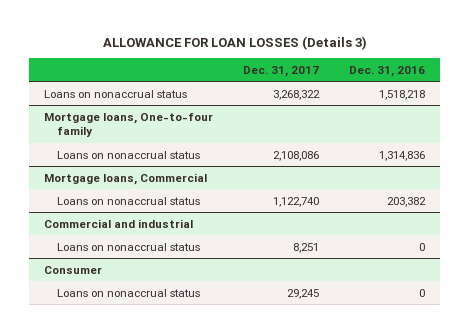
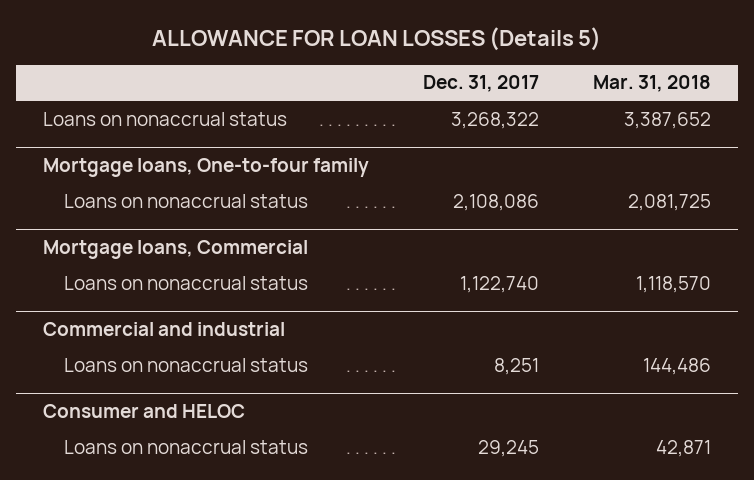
[102,35,367,50] ALLOWANCE FOR LOAN LOSSES (Details 3) -> [152,26,602,51] ALLOWANCE FOR LOAN LOSSES (Details 5)
[348,65,425,77] Dec. 31, 2016 -> none
none -> [592,75,711,93] Mar. 31, 2018
[44,265,103,274] Consumer -> [43,404,246,419] Consumer and HELOC

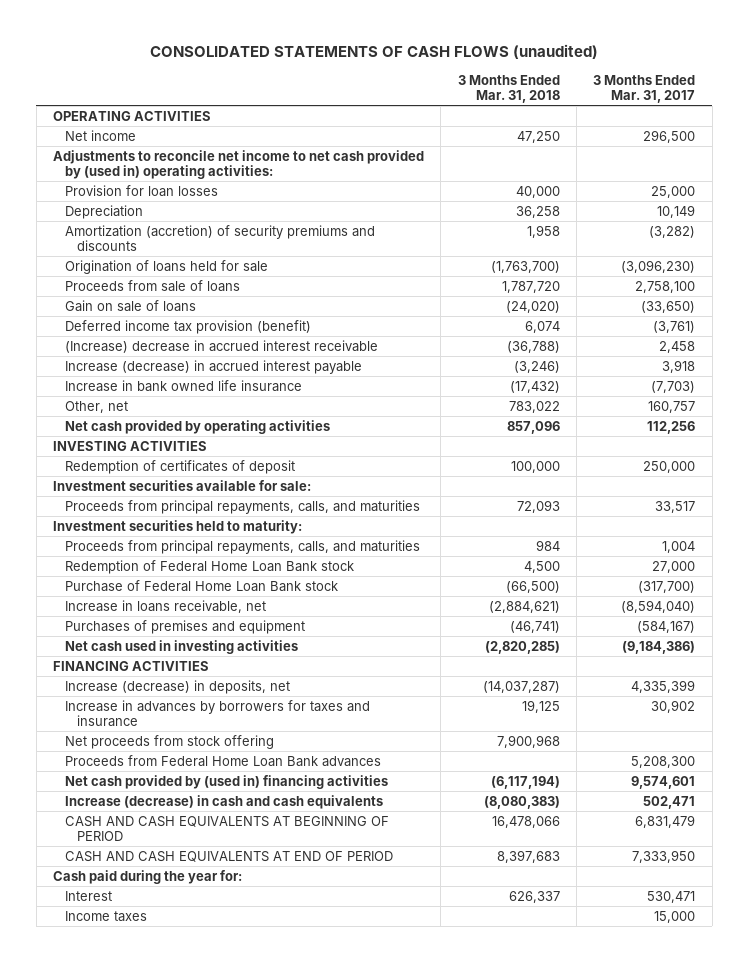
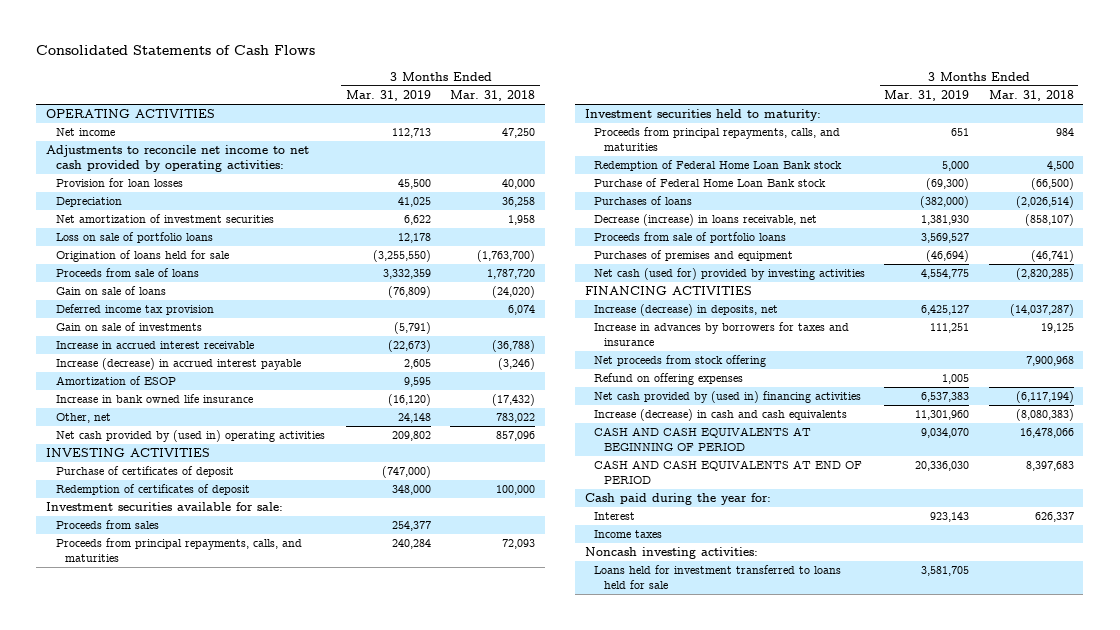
[150,43,599,59] CONSOLIDATED STATEMENTS OF CASH FLOWS (unaudited) -> [36,45,316,56] Consolidated Statements of Cash Flows
[593,74,696,103] 3 Months Ended Mar. 31, 2017 -> none
none -> [345,89,431,101] Mar. 31, 2019
[53,149,425,180] Adjustments to reconcile net income to net cash provided by (used in) operating activities: -> [46,145,310,173] Adjustments to reconcile net income to net cash provided by operating activities:
[64,224,375,252] Amortization (accretion) of security premiums and discounts -> [55,214,274,224] Net amortization of investment securities
none -> [55,232,213,244] Loss on sale of portfolio loans
[64,319,311,334] Deferred income tax provision (benefit) -> [55,304,214,316] Deferred income tax provision
none -> [55,322,202,332] Gain on sale of investments
[64,339,378,353] (Increase) decrease in accrued interest receivable -> [55,341,254,350] Increase in accrued interest receivable
none -> [55,376,176,386] Amortization of ESOP
[64,419,330,434] Net cash provided by operating activities -> [55,430,325,443] Net cash provided by (used in) operating activities
none -> [55,466,234,478] Purchase of certificates of deposit
none -> [55,520,159,530] Proceeds from sales
none -> [594,196,693,206] Purchases of loans
[64,599,266,613] Increase in loans receivable, net -> [594,214,818,227] Decrease (increase) in loans receivable, net
[488,600,560,613] (2,884,621) -> [1024,214,1074,227] (858,107)
none -> [594,232,787,244] Proceeds from sale of portfolio loans
[64,639,298,654] Net cash used in investing activities -> [594,268,866,281] Net cash (used for) provided by investing activities
[64,754,381,767] Proceeds from Federal Home Loan Bank advances -> none
none -> [594,373,744,386] Refund on offering expenses
none -> [584,547,758,560] Noncash investing activities:
none -> [594,565,842,590] Loans held for investment transferred to loans held for sale

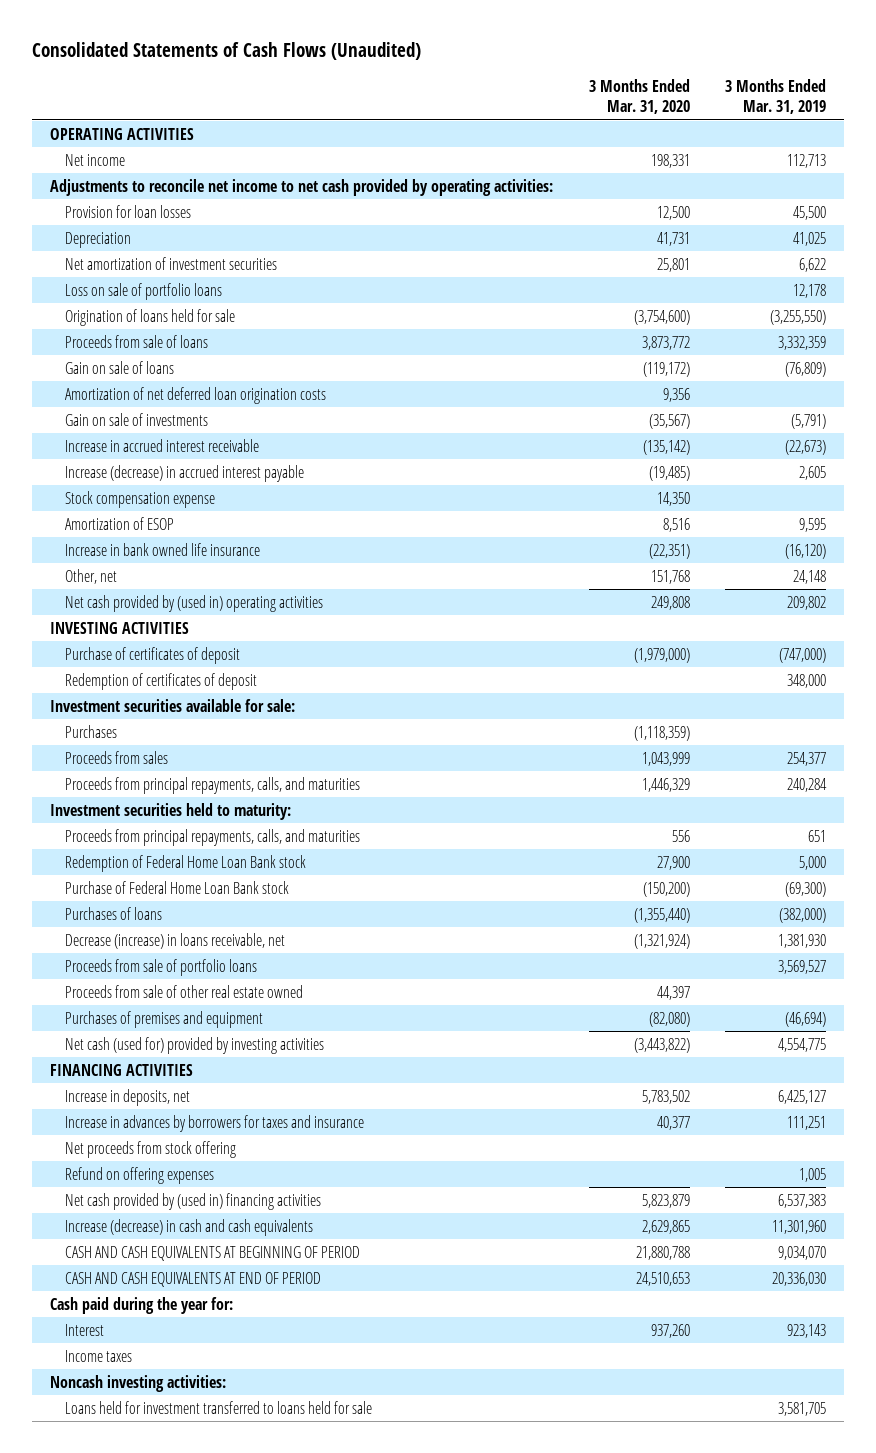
[36,45,316,56] Consolidated Statements of Cash Flows -> [32,42,422,61] Consolidated Statements of Cash Flows (Unaudited)
[450,89,536,101] Mar. 31, 2018 -> none
none -> [588,78,690,115] 3 Months Ended Mar. 31, 2020
[55,304,214,316] Deferred income tax provision -> none
none -> [64,386,326,404] Amortization of net deferred loan origination costs
none -> [64,490,215,508] Stock compensation expense
none -> [64,724,117,738] Purchases
none -> [64,984,303,998] Proceeds from sale of other real estate owned
[594,304,779,317] Increase (decrease) in deposits, net -> [64,1088,190,1106] Increase in deposits, net

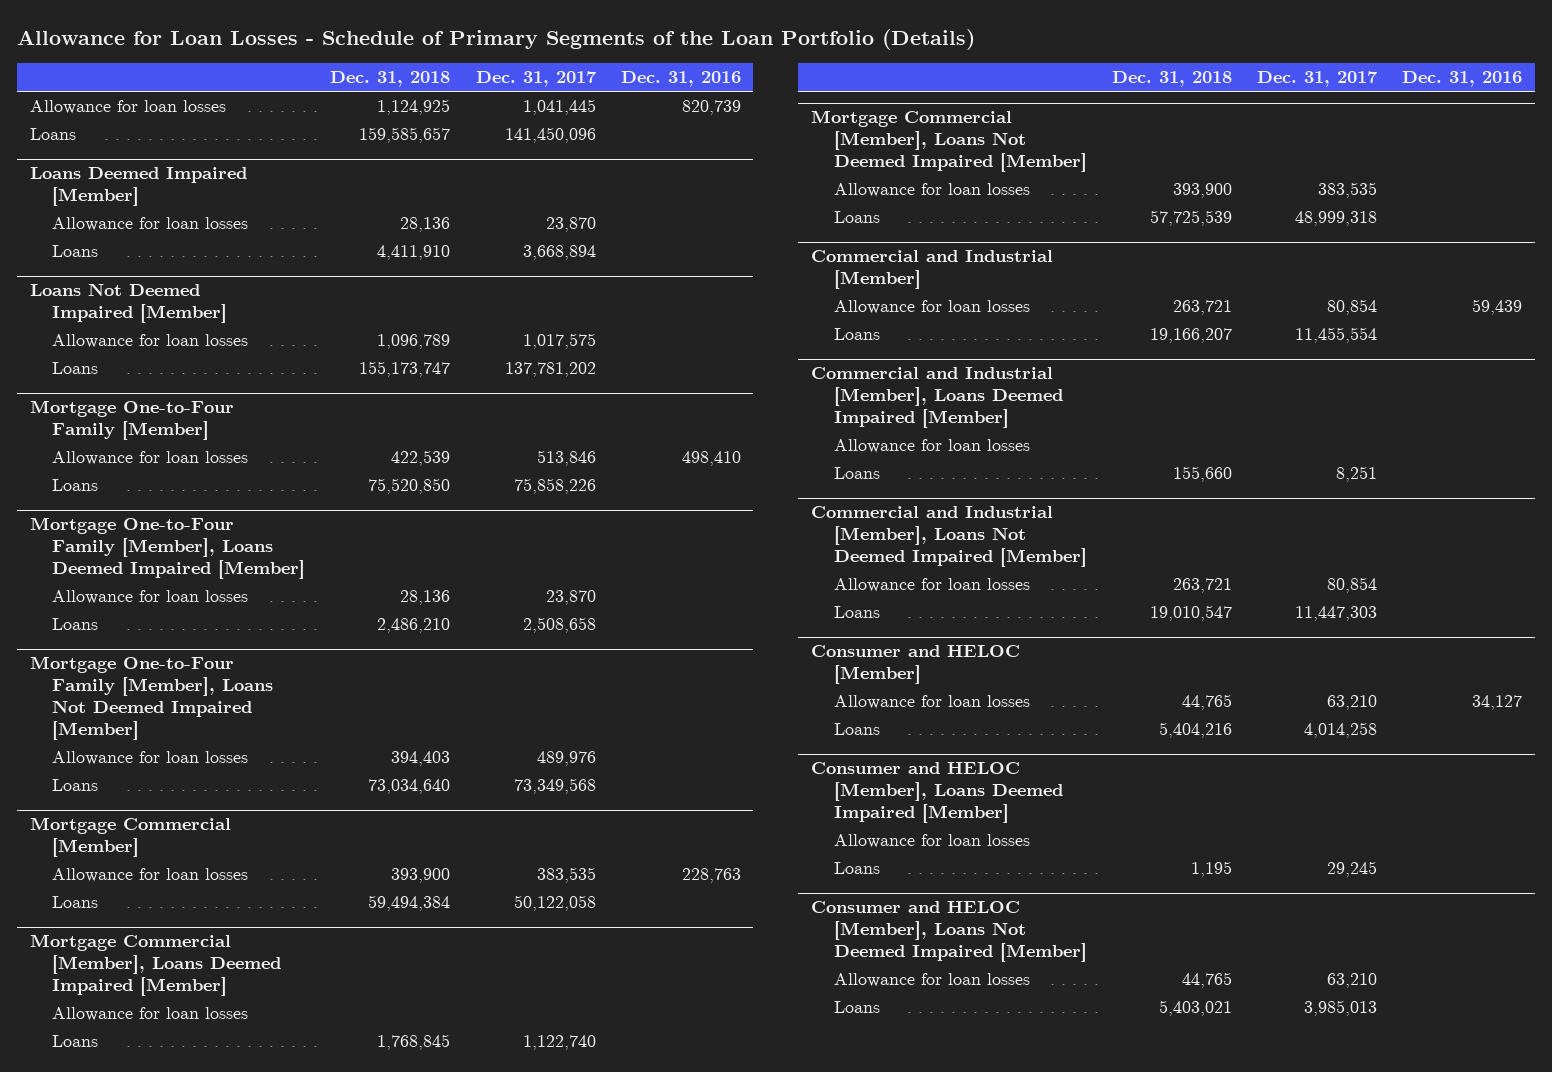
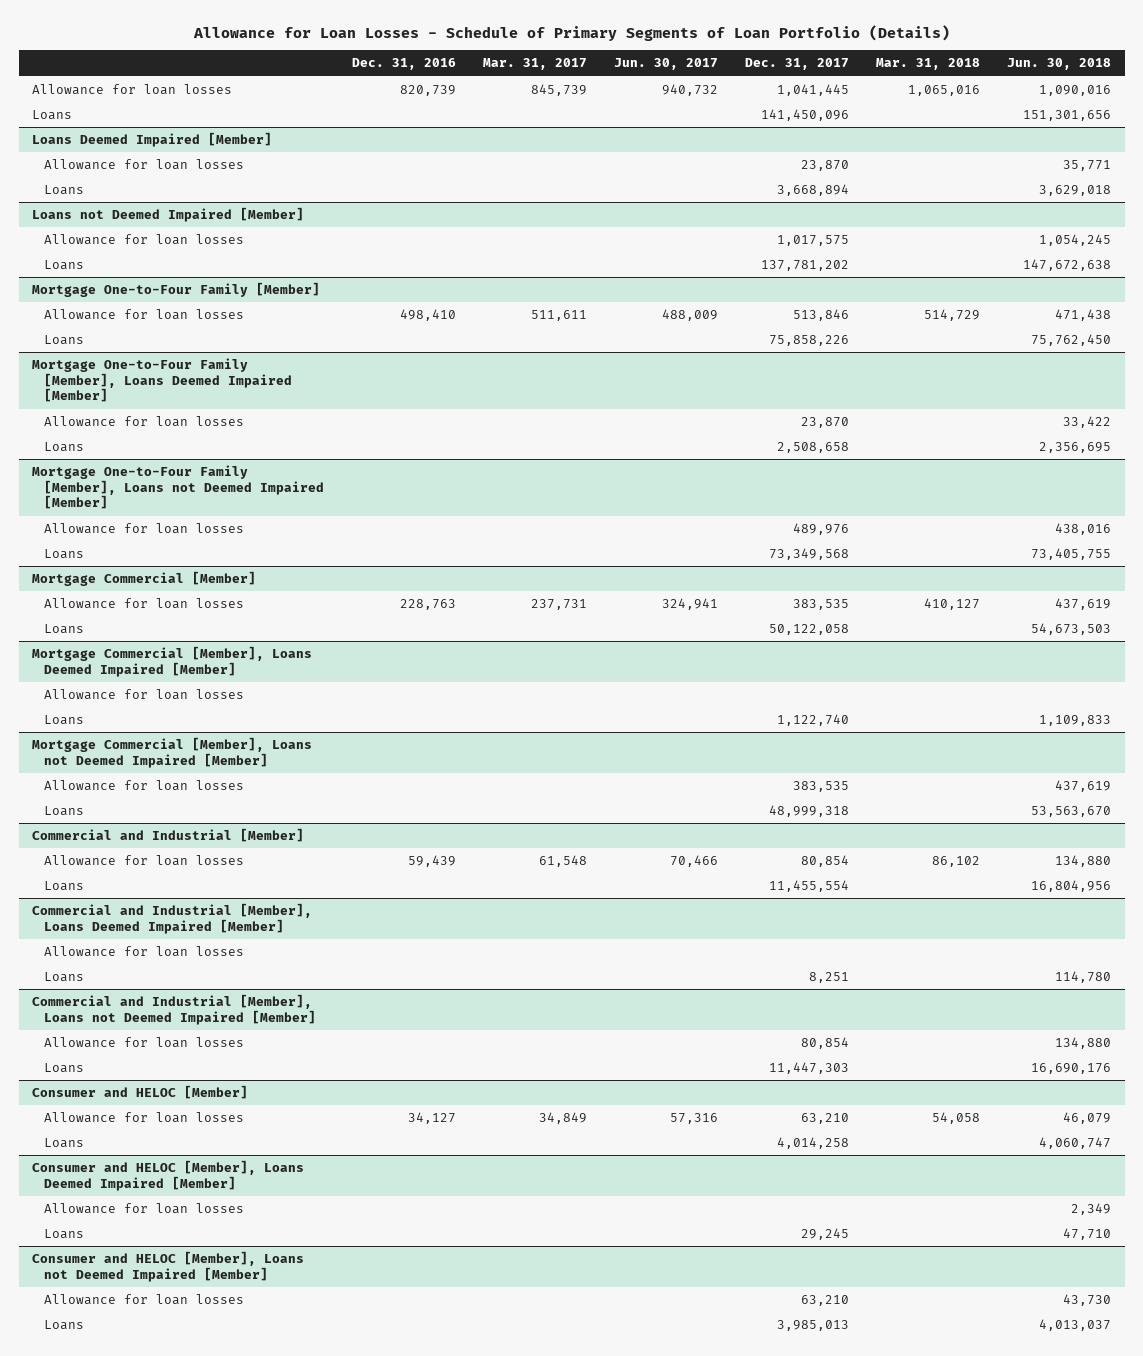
[16,28,975,50] Allowance for Loan Losses - Schedule of Primary Segments of the Loan Portfolio (Details) -> [192,25,950,42] Allowance for Loan Losses - Schedule of Primary Segments of Loan Portfolio (Details)
[330,71,451,88] Dec. 31, 2018 -> none
none -> [482,58,587,71] Mar. 31, 2017
none -> [613,58,718,71] Jun. 30, 2017
none -> [876,58,981,71] Mar. 31, 2018
none -> [1007,58,1112,71] Jun. 30, 2018
[29,283,228,324] Loans Not Deemed Impaired [Member] -> [32,206,305,222] Loans not Deemed Impaired [Member]
[29,656,274,741] Mortgage One-to-Four Family [Member], Loans Not Deemed Impaired [Member] -> [32,464,325,510] Mortgage One-to-Four Family [Member], Loans not Deemed Impaired [Member]
[811,110,1087,173] Mortgage Commercial [Member], Loans Not Deemed Impaired [Member] -> [32,736,313,768] Mortgage Commercial [Member], Loans not Deemed Impaired [Member]
[811,506,1087,568] Commercial and Industrial [Member], Loans Not Deemed Impaired [Member] -> [32,993,317,1025] Commercial and Industrial [Member], Loans not Deemed Impaired [Member]
[811,901,1087,963] Consumer and HELOC [Member], Loans Not Deemed Impaired [Member] -> [32,1250,305,1282] Consumer and HELOC [Member], Loans not Deemed Impaired [Member]

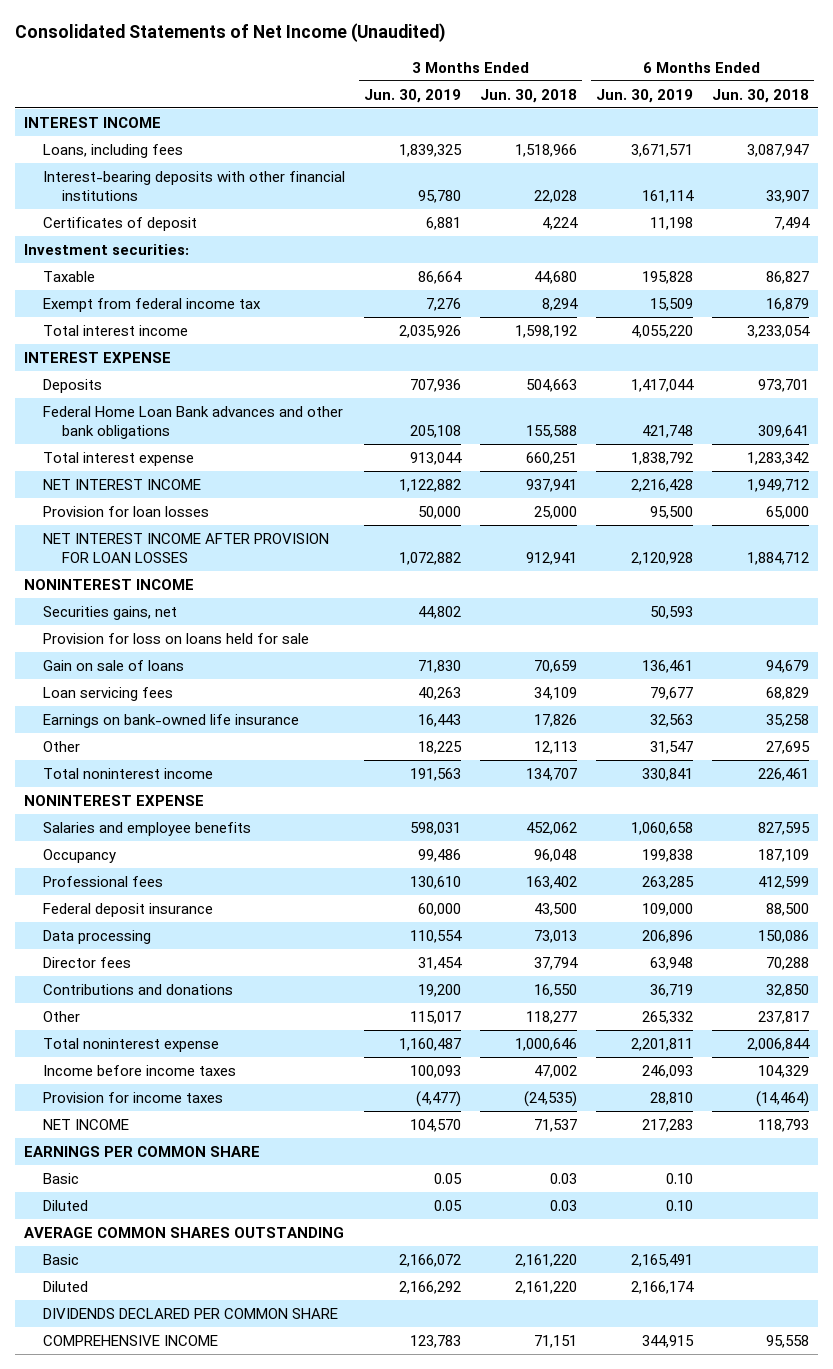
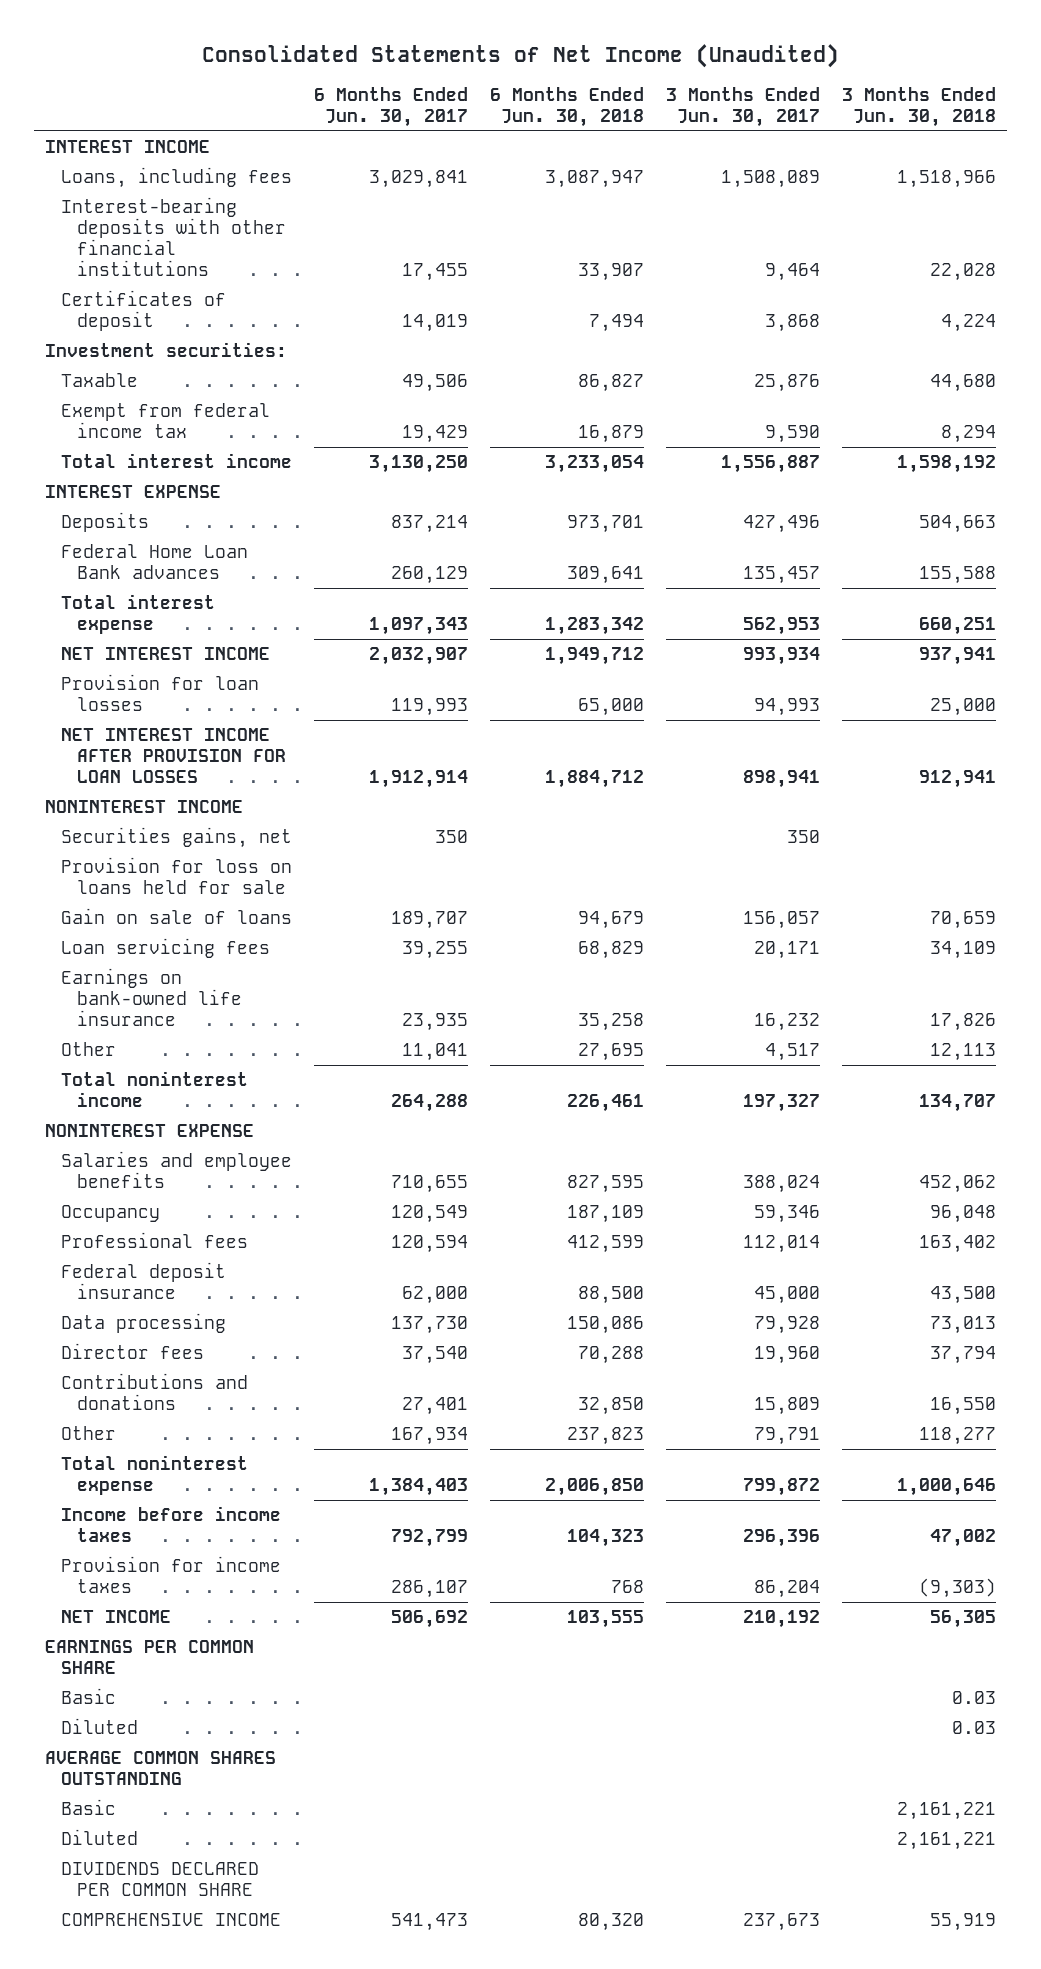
[364,88,462,103] Jun. 30, 2019 -> none
[596,88,694,103] Jun. 30, 2019 -> none
none -> [313,87,468,128] 6 Months Ended Jun. 30, 2017
none -> [665,87,820,128] 3 Months Ended Jun. 30, 2017
[43,405,344,440] Federal Home Loan Bank advances and other bank obligations -> [61,544,249,580] Federal Home Loan Bank advances
[757,1010,809,1024] 237,817 -> [566,1427,644,1446] 237,823
[746,1037,810,1051] 2,006,844 -> [544,1478,644,1497] 2,006,850
[757,1064,809,1078] 104,329 -> [566,1529,644,1548] 104,323
[524,1090,578,1107] (24,535) -> [918,1578,996,1599] (9,303)
[755,1090,809,1107] (14,464) -> [610,1580,644,1594] 768
[534,1118,578,1132] 71,537 -> [929,1610,996,1629] 56,305
[757,1118,809,1132] 118,793 -> [566,1610,644,1629] 103,555
[515,1253,578,1267] 2,161,220 -> [896,1802,996,1821] 2,161,221
[515,1280,578,1294] 2,161,220 -> [896,1832,996,1851] 2,161,221
[534,1334,578,1348] 71,151 -> [929,1913,996,1932] 55,919
[765,1334,809,1348] 95,558 -> [577,1913,644,1932] 80,320

